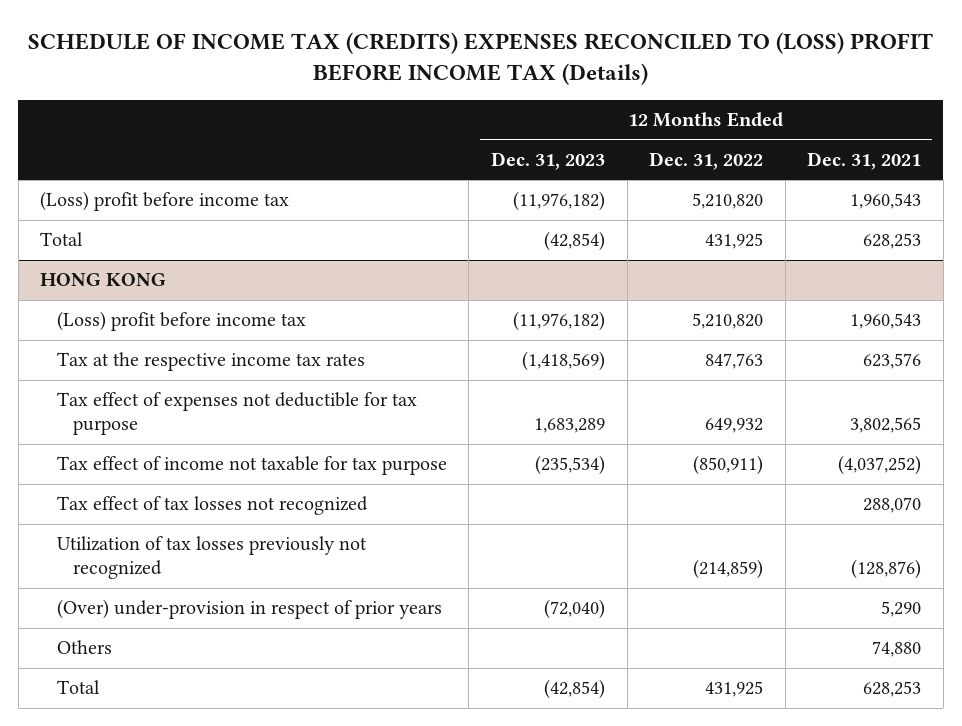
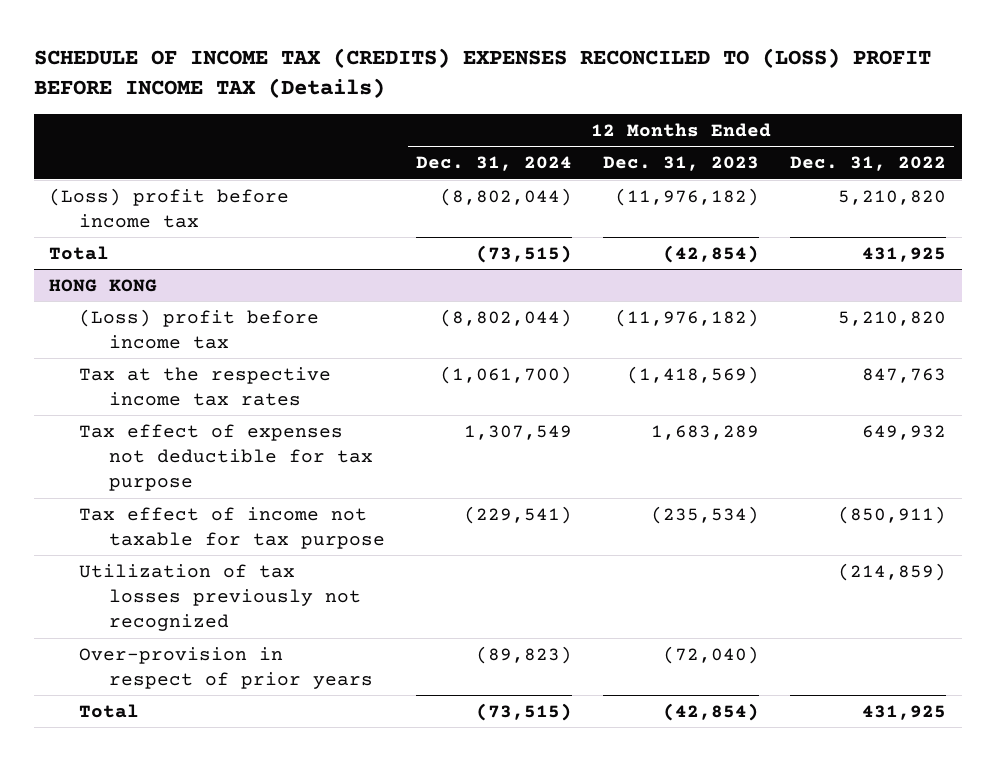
[807,151,922,170] Dec. 31, 2021 -> none
none -> [416,156,573,172] Dec. 31, 2024
[56,496,368,516] Tax effect of tax losses not recognized -> none
[56,640,112,655] Others -> none
[56,599,442,620] (Over) under-provision in respect of prior years -> [79,646,373,690] Over-provision in respect of prior years

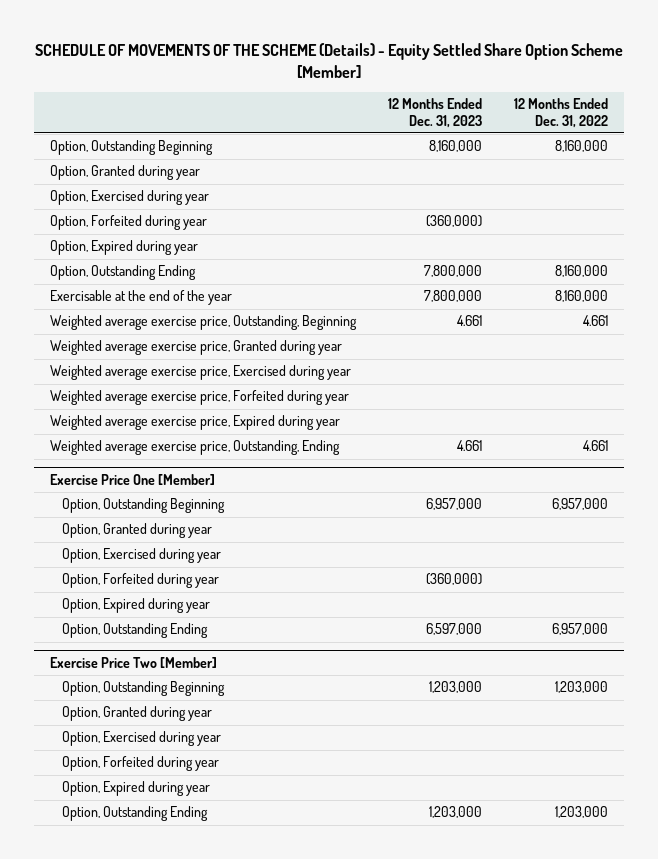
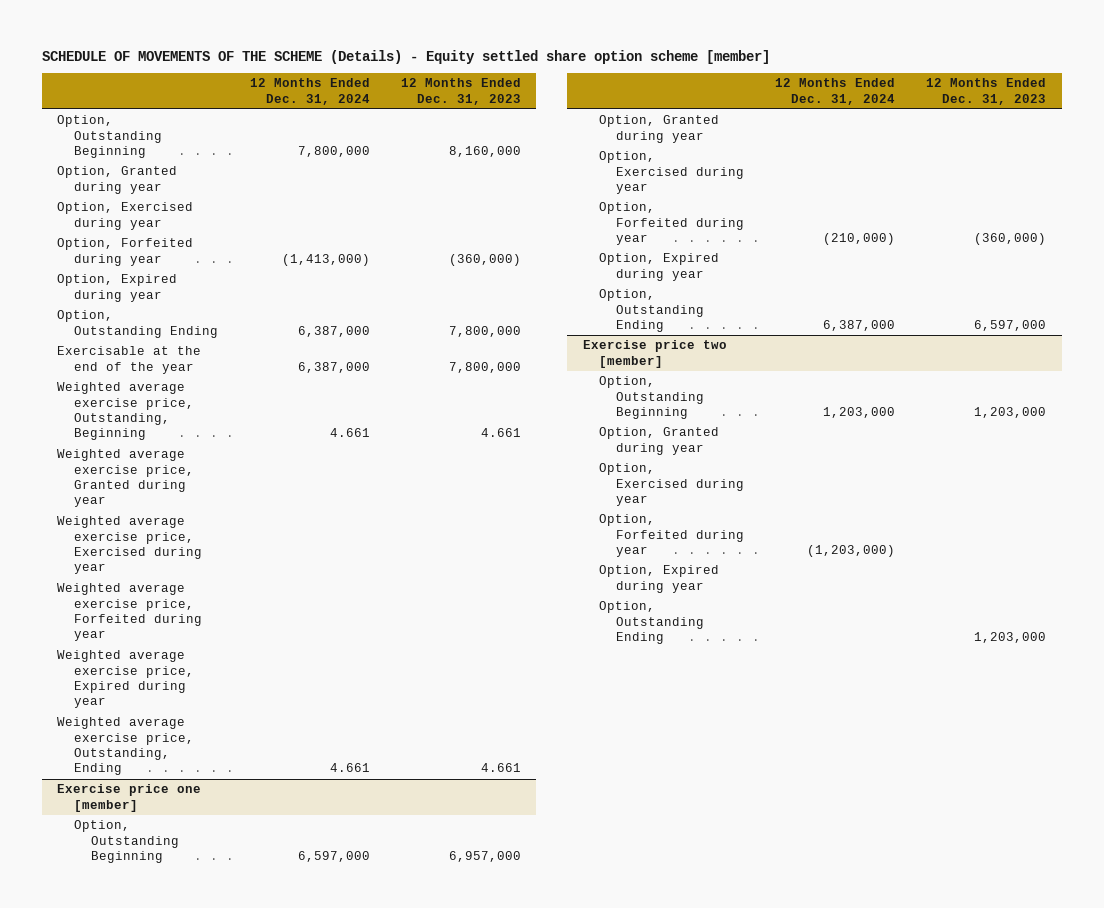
[35,42,624,78] SCHEDULE OF MOVEMENTS OF THE SCHEME (Details) - Equity Settled Share Option Scheme [Member] -> [41,49,770,64] SCHEDULE OF MOVEMENTS OF THE SCHEME (Details) - Equity settled share option scheme [member]
[514,98,609,128] 12 Months Ended Dec. 31, 2022 -> none
none -> [249,78,370,105] 12 Months Ended Dec. 31, 2024
[50,473,216,485] Exercise Price One [Member] -> [57,784,202,812] Exercise price one [member]
[50,656,218,668] Exercise Price Two [Member] -> [582,340,727,368] Exercise price two [member]

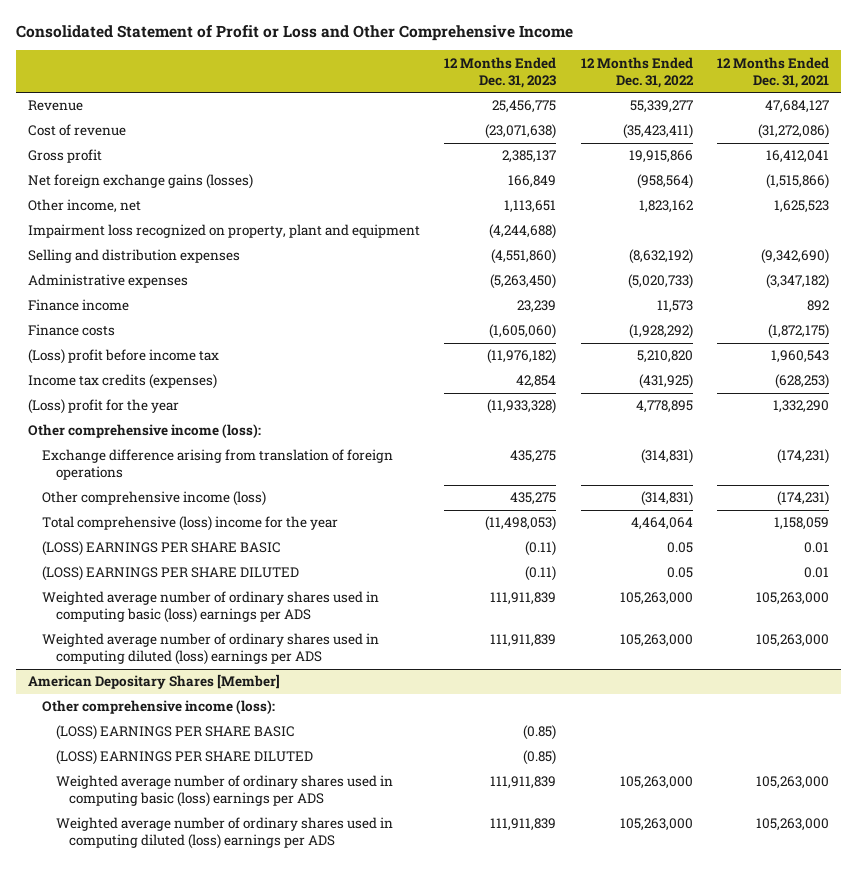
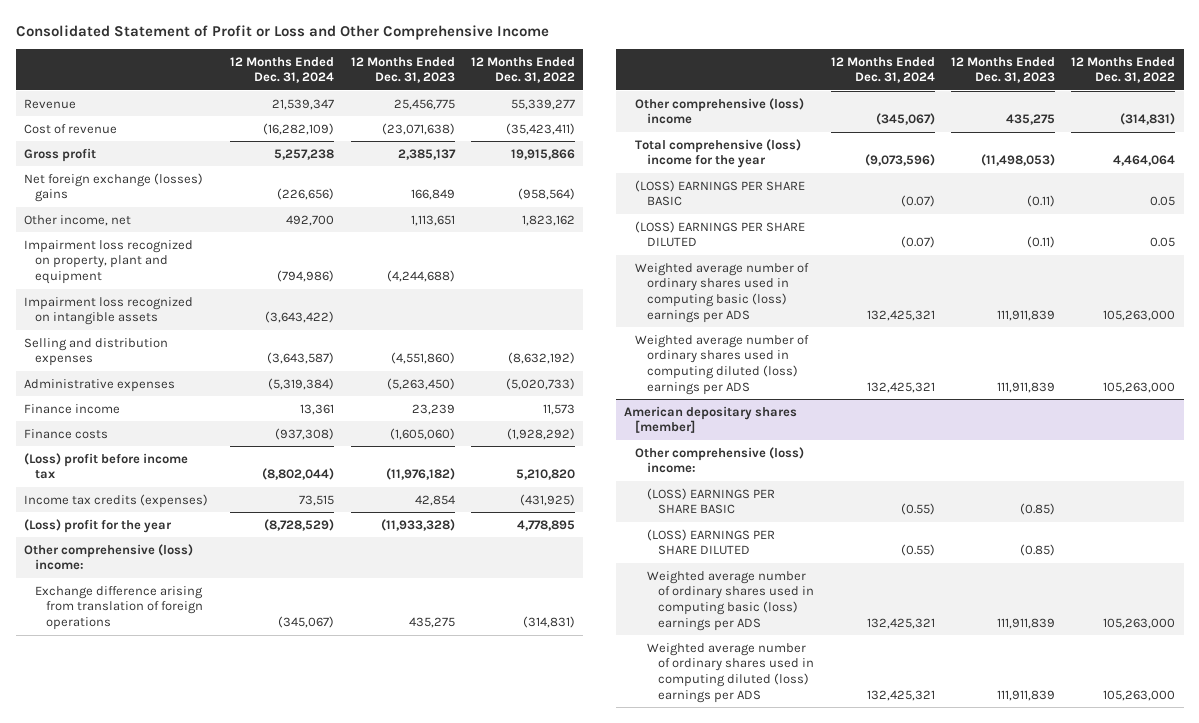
[717,56,830,88] 12 Months Ended Dec. 31, 2021 -> none
none -> [230,56,335,84] 12 Months Ended Dec. 31, 2024
[28,174,254,190] Net foreign exchange gains (losses) -> [23,172,203,203] Net foreign exchange (losses) gains
none -> [23,296,193,326] Impairment loss recognized on intangible assets
[28,424,262,439] Other comprehensive income (loss): -> [23,543,193,571] Other comprehensive (loss) income:
[41,491,266,507] Other comprehensive income (loss) -> [635,97,805,125] Other comprehensive (loss) income
[28,674,281,690] American Depositary Shares [Member] -> [624,405,798,434] American depositary shares [member]
[41,700,275,715] Other comprehensive income (loss): -> [635,446,805,474] Other comprehensive (loss) income:

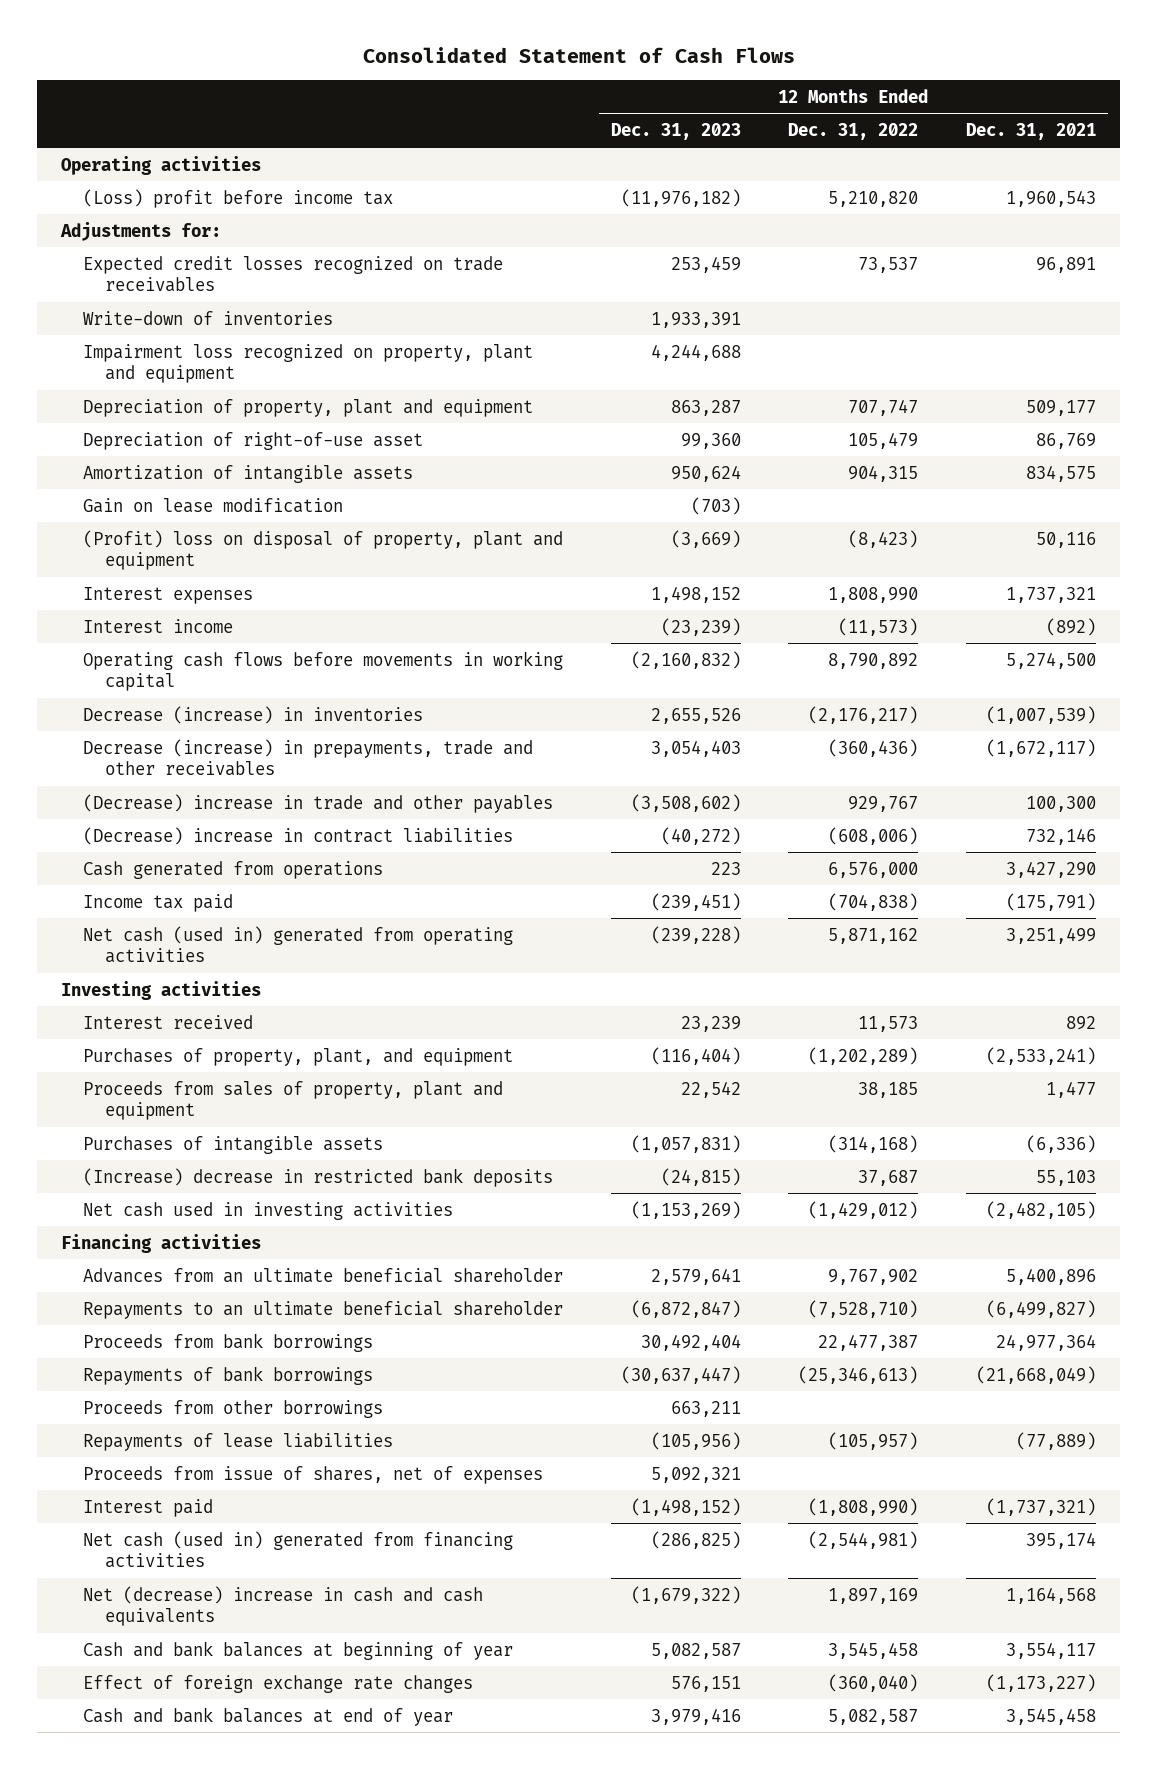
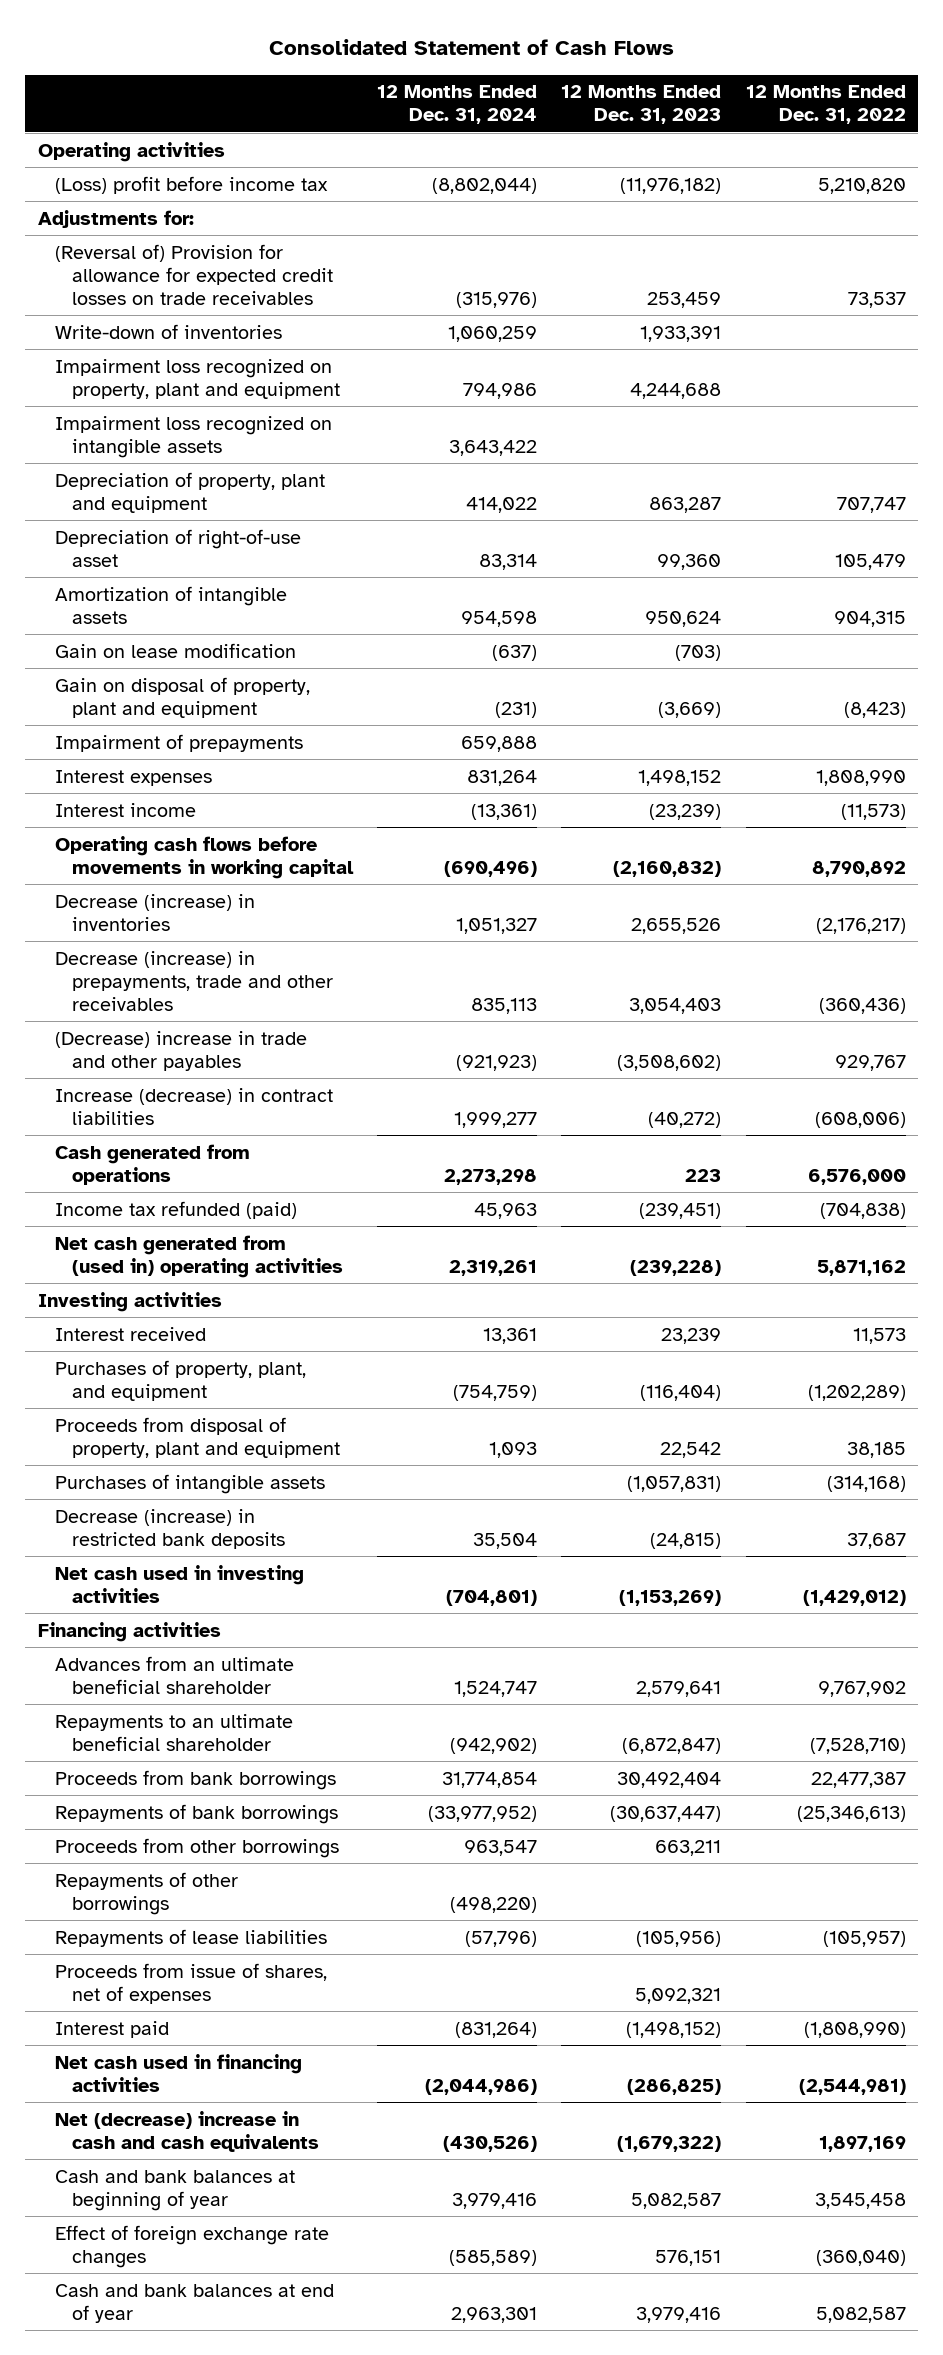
[966,123,1097,141] Dec. 31, 2021 -> none
none -> [377,85,538,125] 12 Months Ended Dec. 31, 2024
[82,255,503,292] Expected credit losses recognized on trade receivables -> [54,243,333,305] (Reversal of) Provision for allowance for expected credit losses on trade receivables
none -> [54,415,332,458] Impairment loss recognized on intangible assets
[82,529,563,570] (Profit) loss on disposal of property, plant and equipment -> [54,676,310,718] Gain on disposal of property, plant and equipment
none -> [54,733,303,752] Impairment of prepayments
[82,826,513,845] (Decrease) increase in contract liabilities -> [54,1087,333,1125] Increase (decrease) in contract liabilities
[82,893,233,912] Income tax paid -> [54,1200,297,1219] Income tax refunded (paid)
[82,925,513,963] Net cash (used in) generated from operating activities -> [54,1234,343,1278] Net cash generated from (used in) operating activities
[82,1080,503,1120] Proceeds from sales of property, plant and equipment -> [54,1416,340,1458] Proceeds from disposal of property, plant and equipment
[82,1167,553,1187] (Increase) decrease in restricted bank deposits -> [54,1508,285,1549] Decrease (increase) in restricted bank deposits
none -> [54,1871,238,1915] Repayments of other borrowings
[82,1530,513,1568] Net cash (used in) generated from financing activities -> [54,2053,302,2092] Net cash used in financing activities

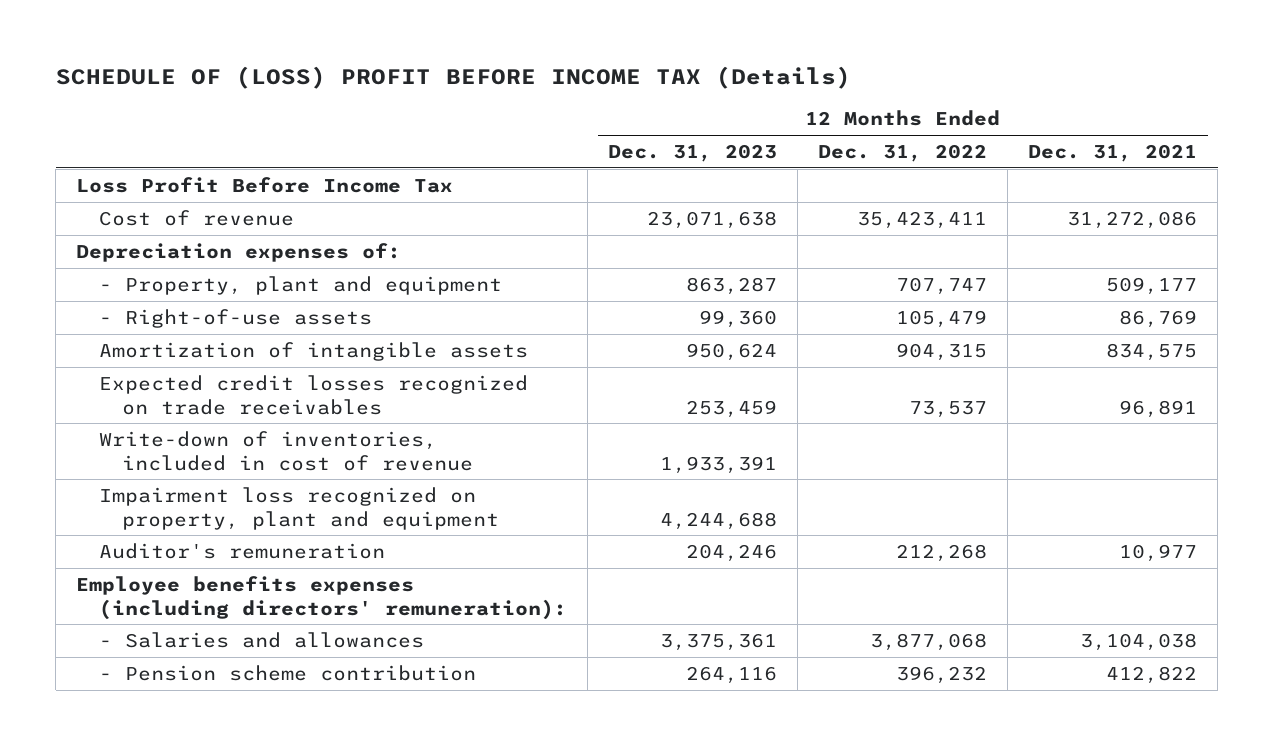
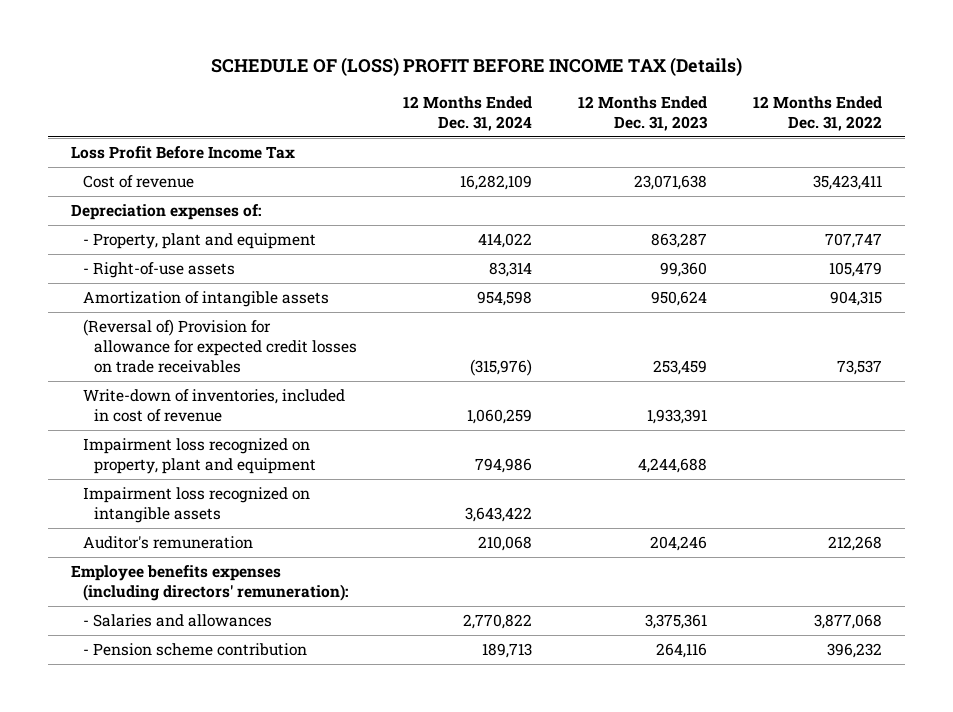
[1028,144,1198,163] Dec. 31, 2021 -> none
none -> [403,95,533,131] 12 Months Ended Dec. 31, 2024
[99,374,529,415] Expected credit losses recognized on trade receivables -> [82,319,358,374] (Reversal of) Provision for allowance for expected credit losses on trade receivables
none -> [82,487,310,524] Impairment loss recognized on intangible assets

